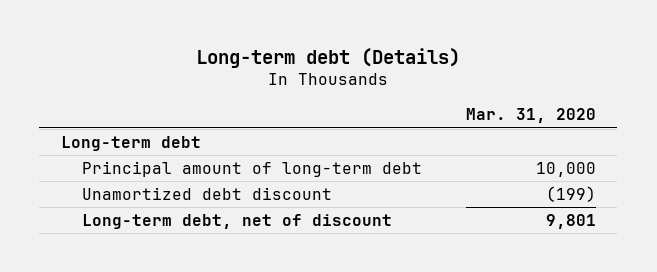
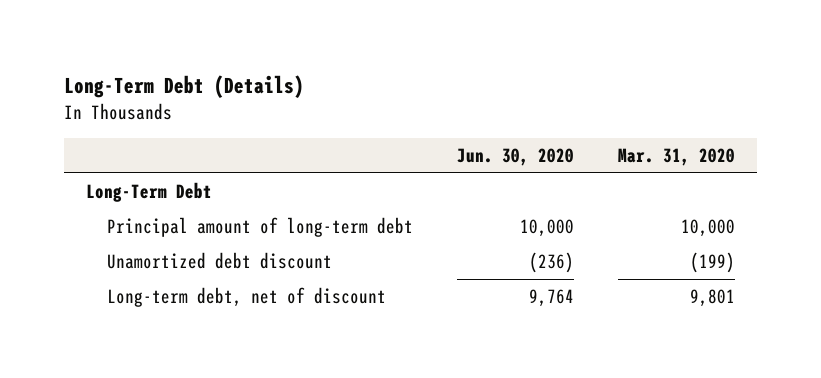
[196,47,461,68] Long-term debt (Details) -> [63,75,304,99] Long-Term Debt (Details)
none -> [456,147,574,166] Jun. 30, 2020
[61,136,202,152] Long-term debt -> [85,182,212,203] Long-Term Debt

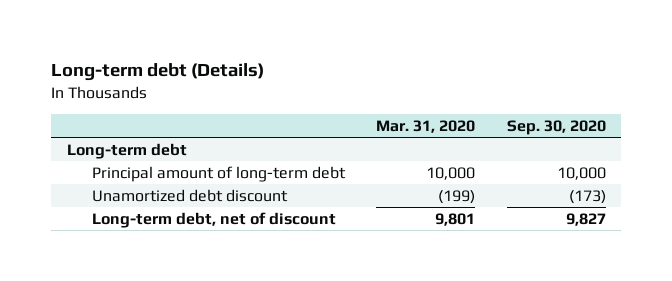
[63,75,304,99] Long-Term Debt (Details) -> [50,62,264,81] Long-term debt (Details)
[456,147,574,166] Jun. 30, 2020 -> none
none -> [506,119,606,135] Sep. 30, 2020
[85,182,212,203] Long-Term Debt -> [66,142,187,159] Long-term debt

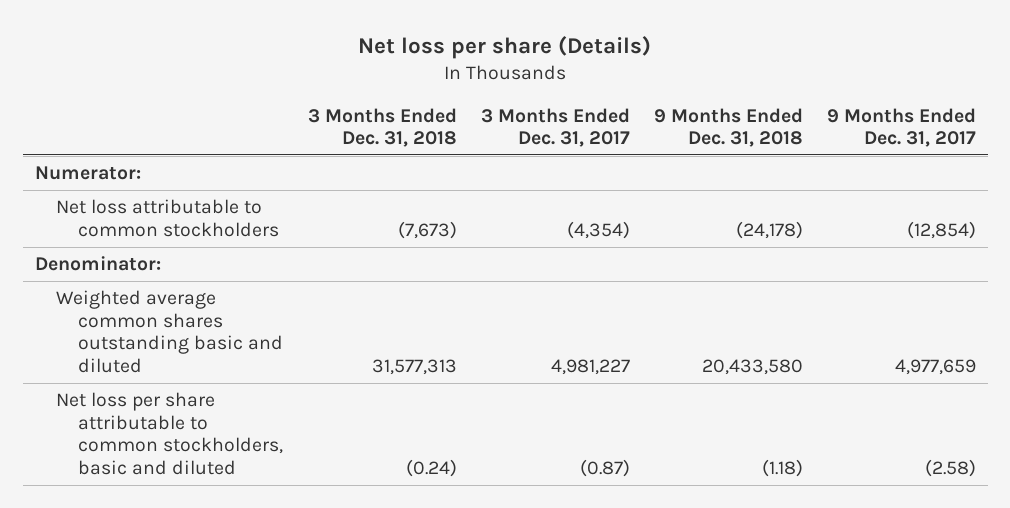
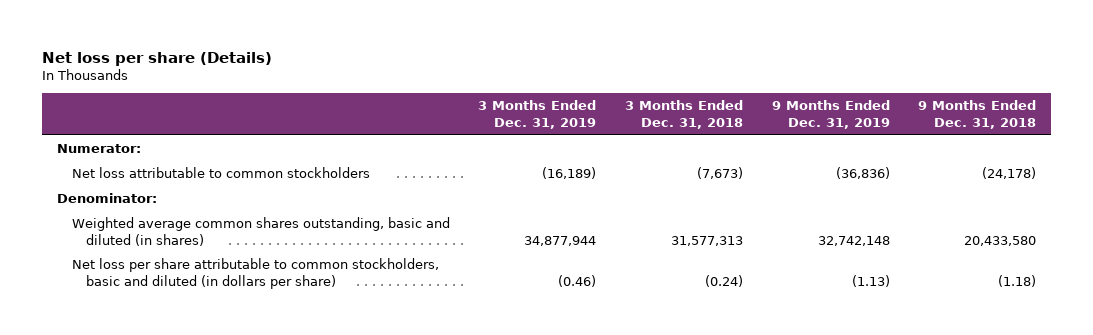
[480,107,630,148] 3 Months Ended Dec. 31, 2017 -> none
[826,107,976,148] 9 Months Ended Dec. 31, 2017 -> none
none -> [478,100,597,130] 3 Months Ended Dec. 31, 2019
none -> [771,100,890,130] 9 Months Ended Dec. 31, 2019
[56,290,284,373] Weighted average common shares outstanding basic and diluted -> [71,217,450,246] Weighted average common shares outstanding, basic and diluted (in shares)
[56,392,284,475] Net loss per share attributable to common stockholders, basic and diluted -> [71,258,439,289] Net loss per share attributable to common stockholders, basic and diluted (in dollars per share)

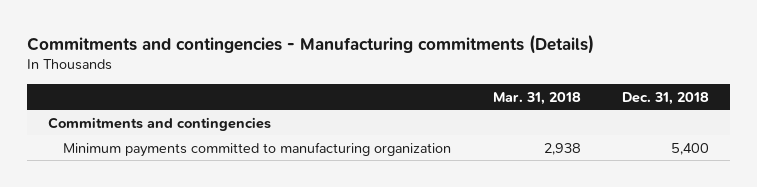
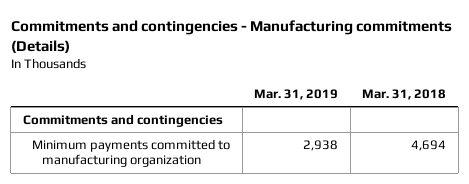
[622,91,710,105] Dec. 31, 2018 -> none
none -> [254,88,339,100] Mar. 31, 2019
[543,142,581,155] 2,938 -> [411,139,447,151] 4,694

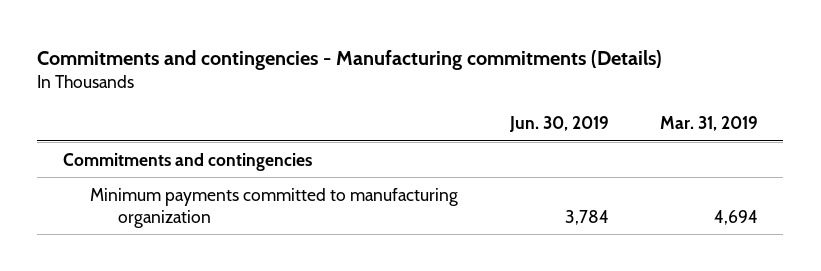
[362,88,447,100] Mar. 31, 2018 -> none
none -> [508,116,609,133] Jun. 30, 2019
[303,139,339,151] 2,938 -> [713,209,758,225] 4,694

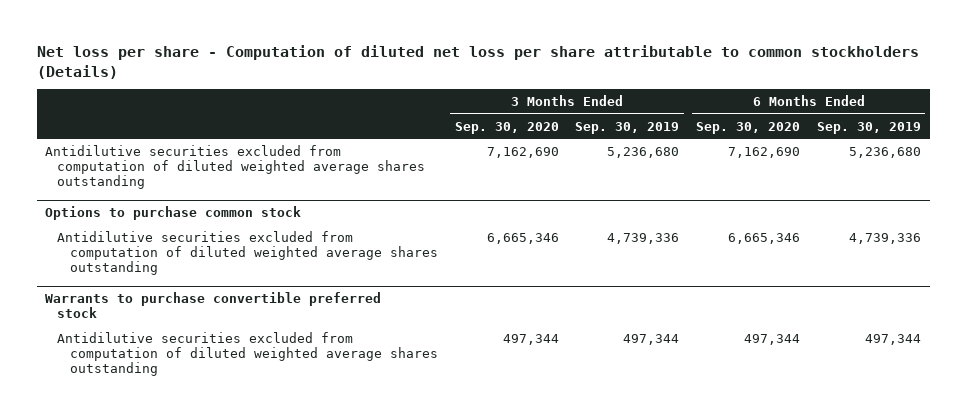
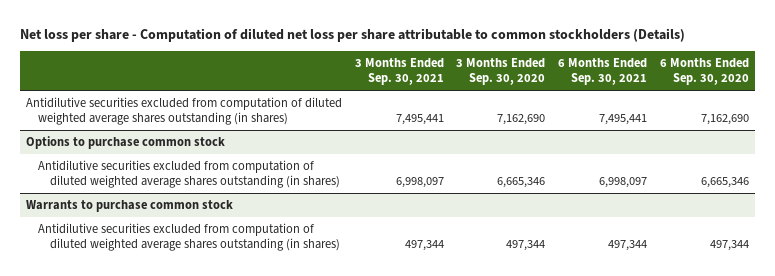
[575,121,680,134] Sep. 30, 2019 -> none
[817,121,922,134] Sep. 30, 2019 -> none
none -> [354,58,444,86] 3 Months Ended Sep. 30, 2021
none -> [558,58,648,86] 6 Months Ended Sep. 30, 2021
[45,144,426,189] Antidilutive securities excluded from computation of diluted weighted average shares outstanding -> [26,96,343,126] Antidilutive securities excluded from computation of diluted weighted average shares outstanding (in shares)
[57,230,438,275] Antidilutive securities excluded from computation of diluted weighted average shares outstanding -> [38,159,341,189] Antidilutive securities excluded from computation of diluted weighted average shares outstanding (in shares)
[45,292,382,319] Warrants to purchase convertible preferred stock -> [26,199,234,212] Warrants to purchase common stock
[57,331,438,376] Antidilutive securities excluded from computation of diluted weighted average shares outstanding -> [38,222,341,252] Antidilutive securities excluded from computation of diluted weighted average shares outstanding (in shares)

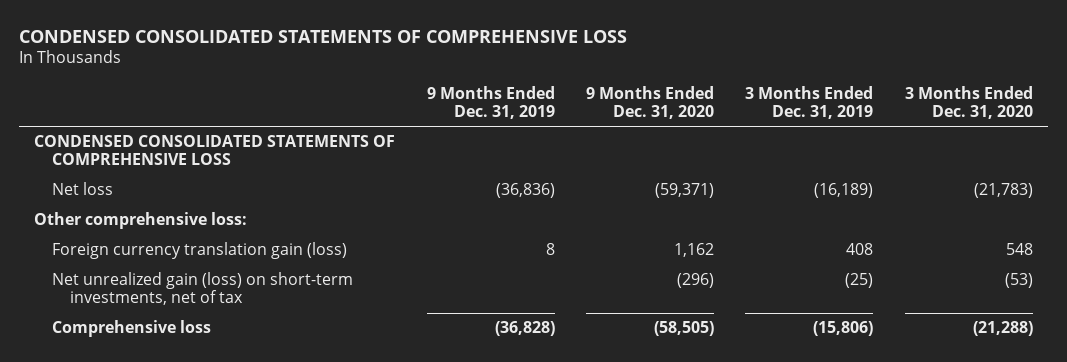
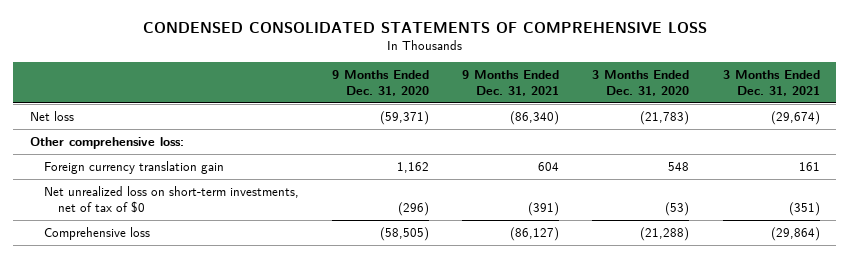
[426,86,555,119] 9 Months Ended Dec. 31, 2019 -> none
[745,86,874,119] 3 Months Ended Dec. 31, 2019 -> none
none -> [462,70,560,96] 9 Months Ended Dec. 31, 2021
none -> [722,70,820,96] 3 Months Ended Dec. 31, 2021
[34,135,396,166] CONDENSED CONSOLIDATED STATEMENTS OF COMPREHENSIVE LOSS -> none
[52,242,348,260] Foreign currency translation gain (loss) -> [43,160,224,174] Foreign currency translation gain
[52,272,354,306] Net unrealized gain (loss) on short-term investments, net of tax -> [43,185,299,213] Net unrealized loss on short-term investments, net of tax of $0

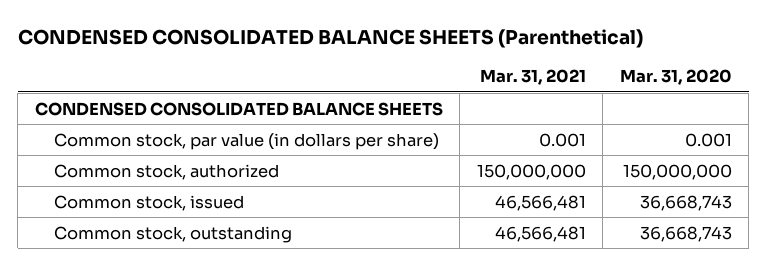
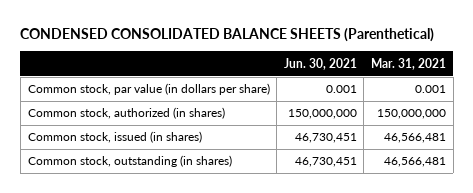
[619,68,732,85] Mar. 31, 2020 -> none
none -> [283,57,357,70] Jun. 30, 2021
[34,101,443,116] CONDENSED CONSOLIDATED BALANCE SHEETS -> none
[54,163,280,180] Common stock, authorized -> [27,107,225,120] Common stock, authorized (in shares)
[54,194,245,211] Common stock, issued -> [27,131,202,144] Common stock, issued (in shares)
[54,225,293,243] Common stock, outstanding -> [27,155,232,168] Common stock, outstanding (in shares)

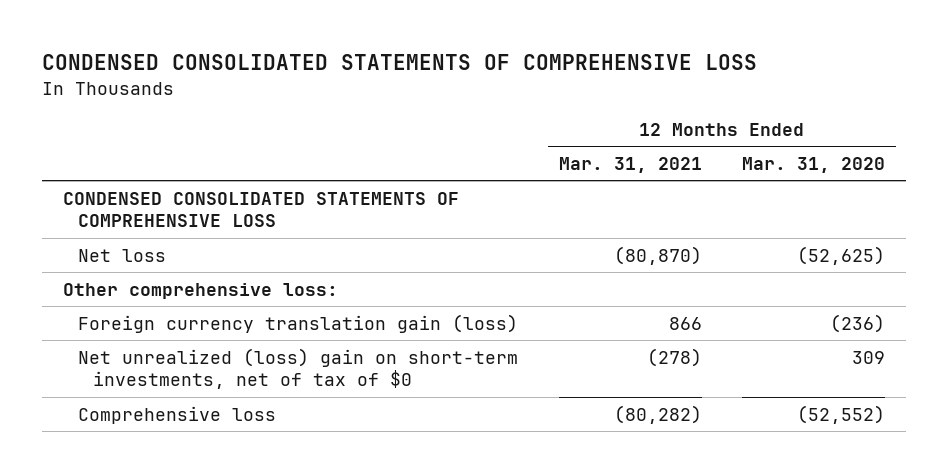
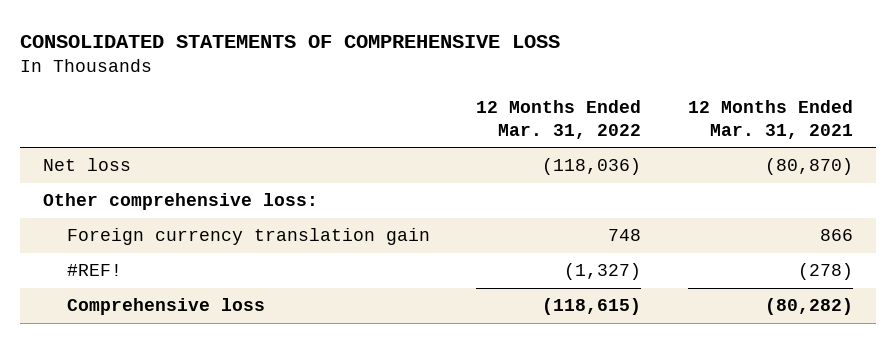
[42,54,758,71] CONDENSED CONSOLIDATED STATEMENTS OF COMPREHENSIVE LOSS -> [19,34,560,48] CONSOLIDATED STATEMENTS OF COMPREHENSIVE LOSS
[742,156,886,173] Mar. 31, 2020 -> none
none -> [476,100,642,139] 12 Months Ended Mar. 31, 2022
[62,191,459,228] CONDENSED CONSOLIDATED STATEMENTS OF COMPREHENSIVE LOSS -> none
[77,313,518,333] Foreign currency translation gain (loss) -> [66,228,430,246] Foreign currency translation gain
[77,347,518,390] Net unrealized (loss) gain on short-term investments, net of tax of $0 -> [66,264,122,277] #REF!

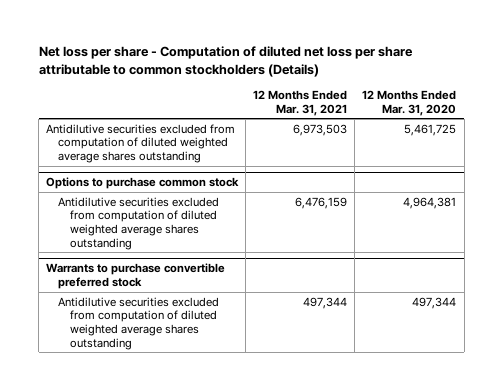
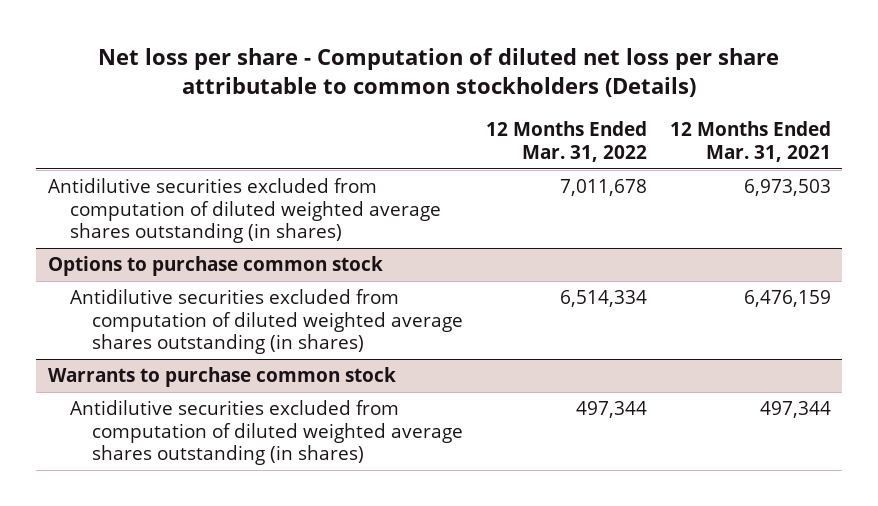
[362,89,457,116] 12 Months Ended Mar. 31, 2020 -> none
none -> [485,121,647,162] 12 Months Ended Mar. 31, 2022
[46,123,236,164] Antidilutive securities excluded from computation of diluted weighted average shares outstanding -> [47,178,441,243] Antidilutive securities excluded from computation of diluted weighted average shares outstanding (in shares)
[58,196,220,250] Antidilutive securities excluded from computation of diluted weighted average shares outstanding -> [69,289,463,354] Antidilutive securities excluded from computation of diluted weighted average shares outstanding (in shares)
[46,263,226,290] Warrants to purchase convertible preferred stock -> [47,367,396,388] Warrants to purchase common stock
[58,296,220,350] Antidilutive securities excluded from computation of diluted weighted average shares outstanding -> [69,400,463,465] Antidilutive securities excluded from computation of diluted weighted average shares outstanding (in shares)

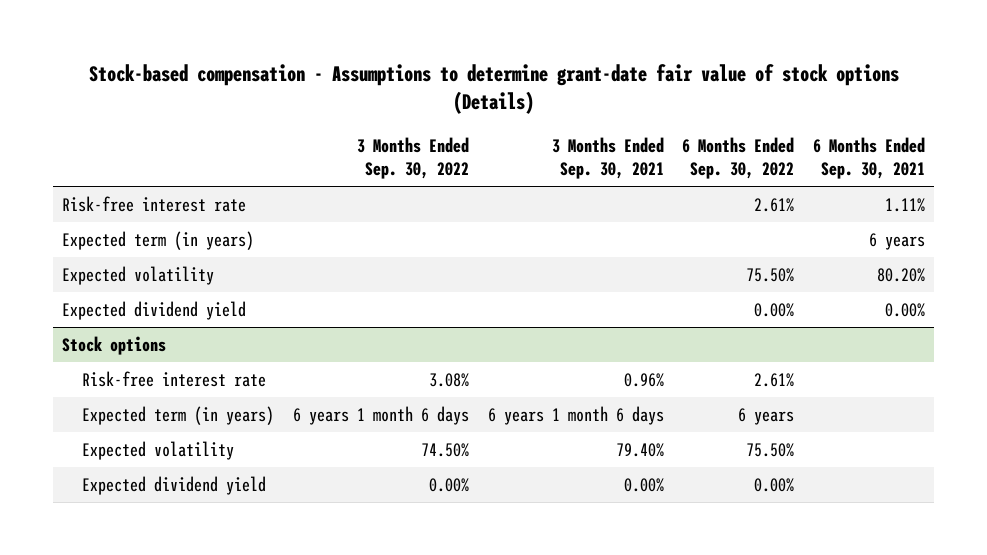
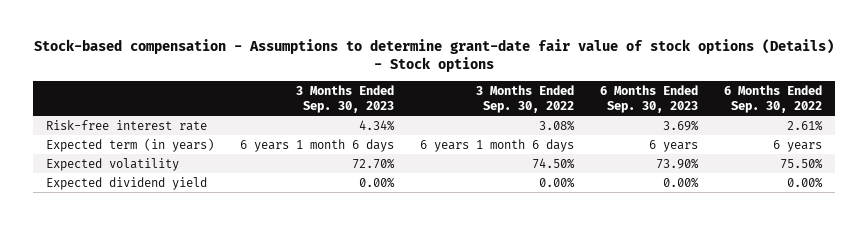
[88,64,899,115] Stock-based compensation - Assumptions to determine grant-date fair value of stock options (Details) -> [33,38,834,73] Stock-based compensation - Assumptions to determine grant-date fair value of stock options (Details) - Stock options
[551,136,664,179] 3 Months Ended Sep. 30, 2021 -> none
[812,136,925,179] 6 Months Ended Sep. 30, 2021 -> none
none -> [295,84,394,113] 3 Months Ended Sep. 30, 2023
none -> [599,84,698,113] 6 Months Ended Sep. 30, 2023
[62,195,247,212] Risk-free interest rate -> none
[62,230,255,250] Expected term (in years) -> none
[62,265,215,285] Expected volatility -> none
[62,300,247,320] Expected dividend yield -> none
[62,335,167,355] Stock options -> none

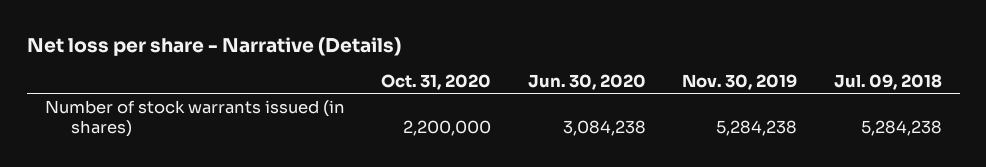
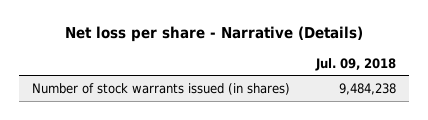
[381,74,492,91] Oct. 31, 2020 -> none
[527,74,646,91] Jun. 30, 2020 -> none
[682,74,798,91] Nov. 30, 2019 -> none
[860,120,942,137] 5,284,238 -> [338,82,396,95] 9,484,238

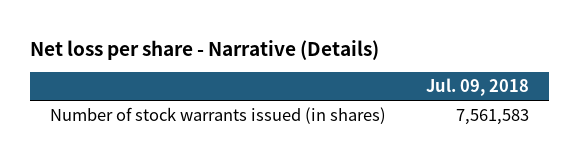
[338,82,396,95] 9,484,238 -> [456,109,530,126] 7,561,583

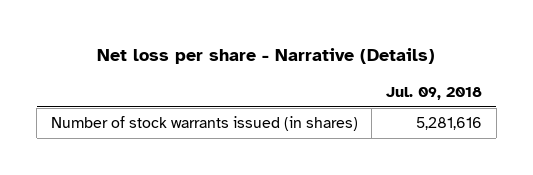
[456,109,530,126] 7,561,583 -> [416,117,483,131] 5,281,616

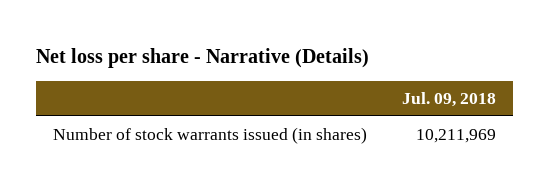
[416,117,483,131] 5,281,616 -> [415,129,496,144] 10,211,969

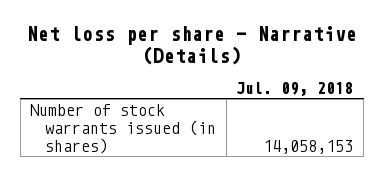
[415,129,496,144] 10,211,969 -> [263,139,354,154] 14,058,153

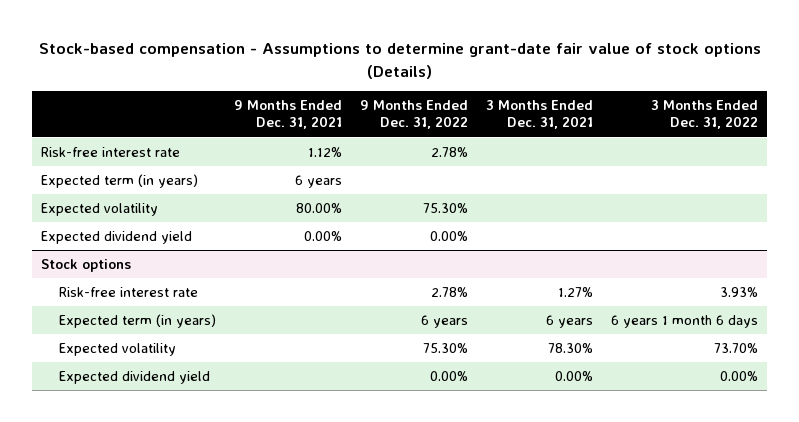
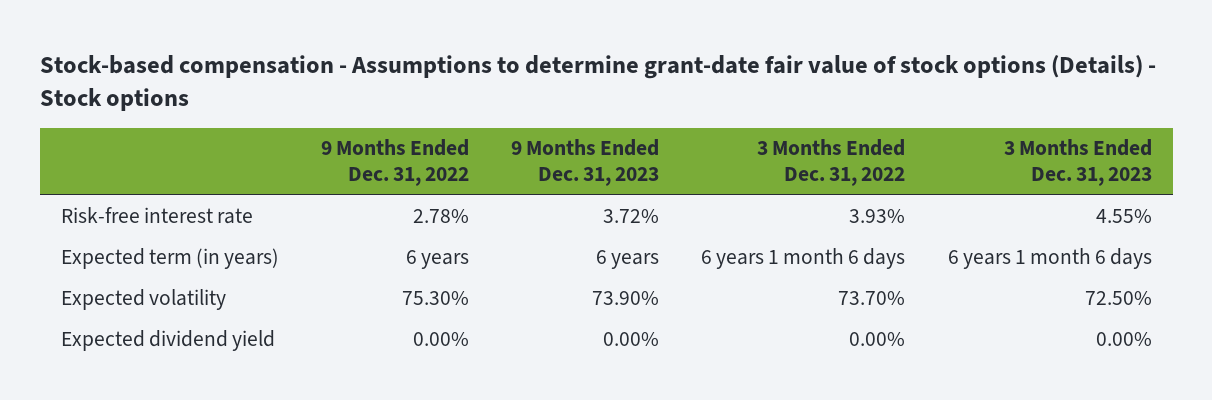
[38,43,761,79] Stock-based compensation - Assumptions to determine grant-date fair value of stock options (Details) -> [39,54,1156,112] Stock-based compensation - Assumptions to determine grant-date fair value of stock options (Details) - Stock options
[234,100,343,130] 9 Months Ended Dec. 31, 2021 -> none
[486,100,594,130] 3 Months Ended Dec. 31, 2021 -> none
none -> [511,139,660,187] 9 Months Ended Dec. 31, 2023
none -> [1003,139,1152,187] 3 Months Ended Dec. 31, 2023
[40,147,180,158] Risk-free interest rate -> none
[40,174,198,189] Expected term (in years) -> none
[40,203,158,217] Expected volatility -> none
[40,231,192,245] Expected dividend yield -> none
[40,259,131,273] Stock options -> none

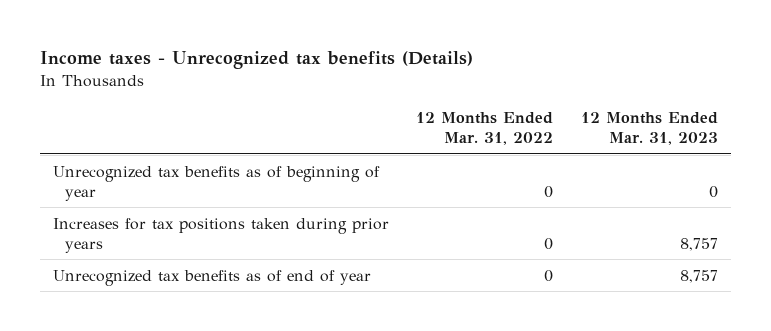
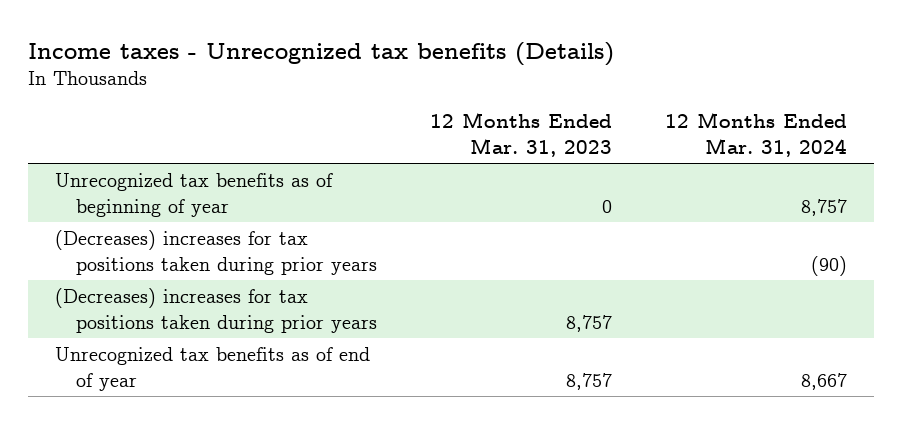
[416,112,554,145] 12 Months Ended Mar. 31, 2022 -> none
none -> [665,112,848,157] 12 Months Ended Mar. 31, 2024
none -> [54,230,377,275] (Decreases) increases for tax positions taken during prior years
[53,217,390,253] Increases for tax positions taken during prior years -> [54,288,377,333] (Decreases) increases for tax positions taken during prior years

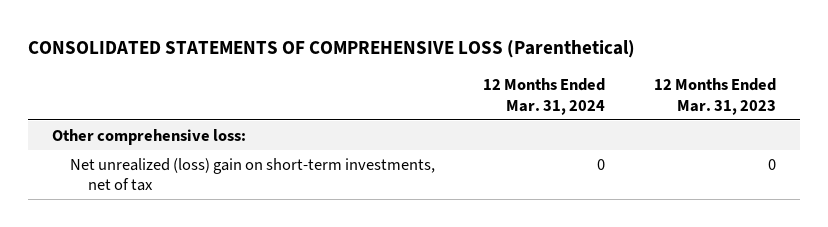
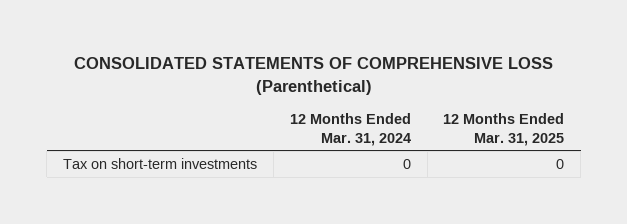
[653,78,776,115] 12 Months Ended Mar. 31, 2023 -> none
none -> [443,113,565,146] 12 Months Ended Mar. 31, 2025
[52,128,247,145] Other comprehensive loss: -> none
[70,157,436,192] Net unrealized (loss) gain on short-term investments, net of tax -> [62,157,257,169] Tax on short-term investments

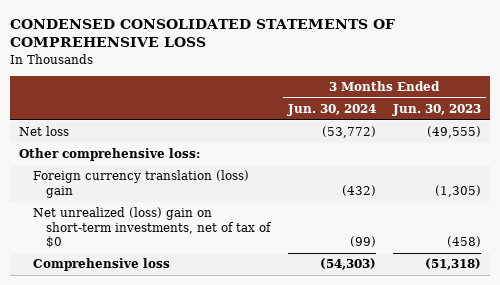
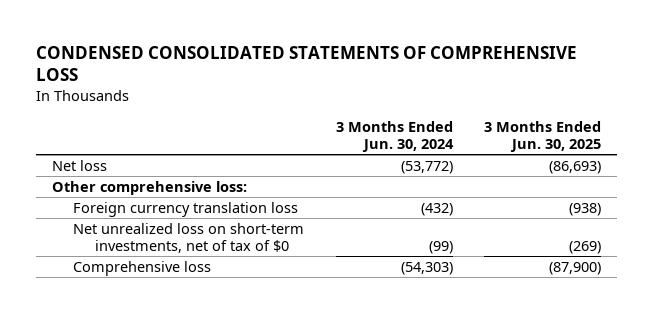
[392,104,482,117] Jun. 30, 2023 -> none
none -> [484,120,602,152] 3 Months Ended Jun. 30, 2025
[32,170,249,198] Foreign currency translation (loss) gain -> [73,201,299,217] Foreign currency translation loss
[32,207,273,249] Net unrealized (loss) gain on short-term investments, net of tax of $0 -> [73,222,305,254] Net unrealized loss on short-term investments, net of tax of $0

